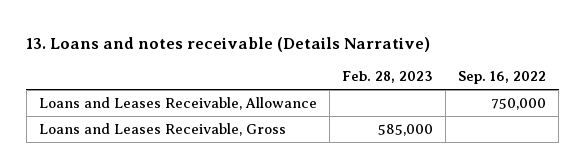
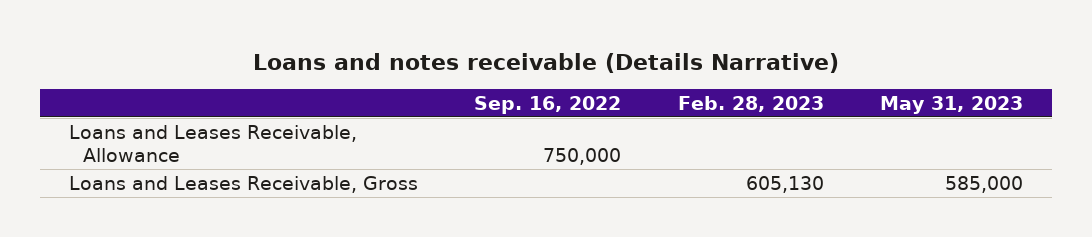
[26,36,431,52] 13. Loans and notes receivable (Details Narrative) -> [252,52,839,73] Loans and notes receivable (Details Narrative)
none -> [880,95,1024,114] May 31, 2023
[377,123,433,136] 585,000 -> [745,175,824,193] 605,130

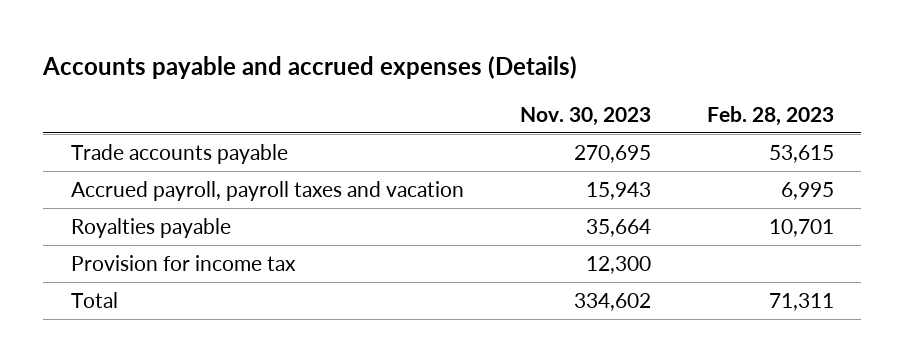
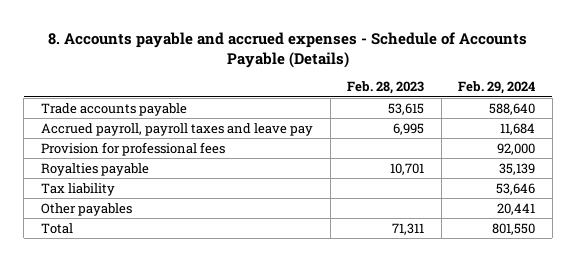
[41,55,577,79] Accounts payable and accrued expenses (Details) -> [48,31,528,68] 8. Accounts payable and accrued expenses - Schedule of Accounts Payable (Details)
[519,106,651,126] Nov. 30, 2023 -> none
none -> [458,81,536,95] Feb. 29, 2024
[70,180,464,201] Accrued payroll, payroll taxes and vacation -> [40,122,313,136] Accrued payroll, payroll taxes and leave pay
none -> [40,141,225,156] Provision for professional fees
[70,254,296,271] Provision for income tax -> none
none -> [40,182,115,196] Tax liability
none -> [40,202,132,216] Other payables

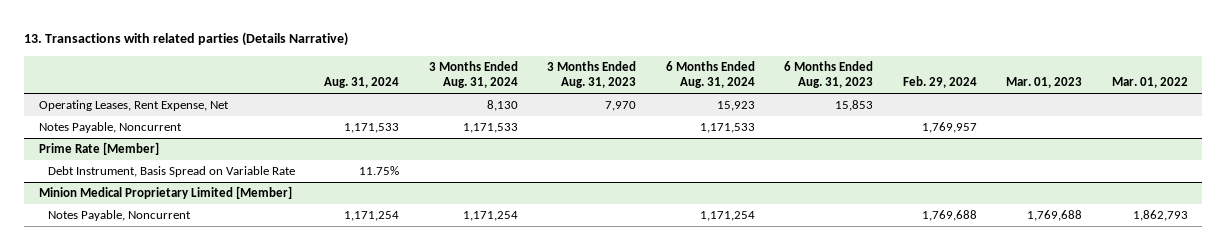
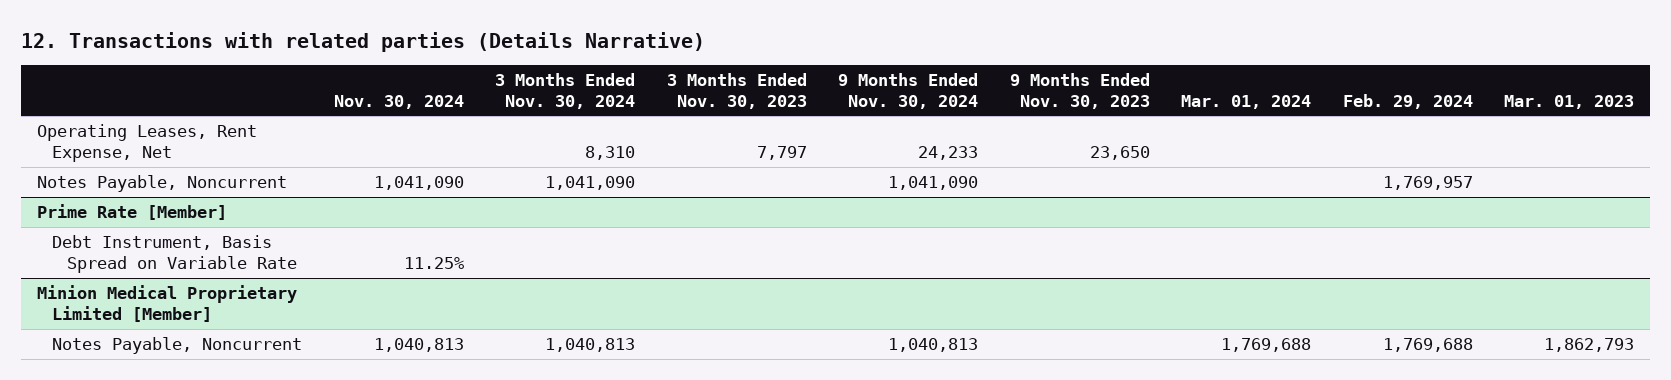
[24,32,349,47] 13. Transactions with related parties (Details Narrative) -> [21,31,706,52] 12. Transactions with related parties (Details Narrative)
[324,76,400,88] Aug. 31, 2024 -> none
[428,61,518,88] 3 Months Ended Aug. 31, 2024 -> none
[547,61,637,88] 3 Months Ended Aug. 31, 2023 -> none
[665,61,755,88] 6 Months Ended Aug. 31, 2024 -> none
[784,61,874,88] 6 Months Ended Aug. 31, 2023 -> none
[1111,76,1188,88] Mar. 01, 2022 -> none
none -> [333,94,464,109] Nov. 30, 2024
none -> [495,72,636,109] 3 Months Ended Nov. 30, 2024
none -> [666,72,807,109] 3 Months Ended Nov. 30, 2023
none -> [838,72,979,109] 9 Months Ended Nov. 30, 2024
none -> [1009,72,1150,109] 9 Months Ended Nov. 30, 2023
none -> [1181,94,1312,109] Mar. 01, 2024
[1027,210,1083,222] 1,769,688 -> [1544,337,1635,352] 1,862,793

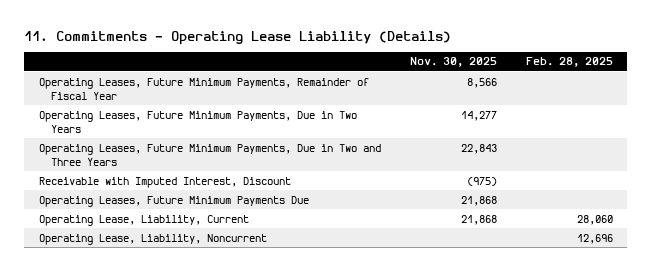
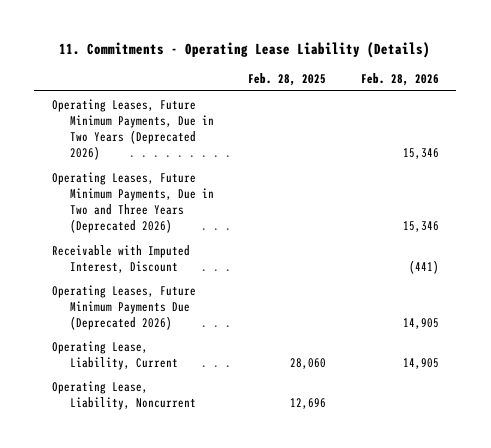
[409,57,497,68] Nov. 30, 2025 -> none
none -> [360,72,439,86] Feb. 28, 2026
[38,77,369,100] Operating Leases, Future Minimum Payments, Remainder of Fiscal Year -> none
[38,110,357,133] Operating Leases, Future Minimum Payments, Due in Two Years -> [51,98,214,160] Operating Leases, Future Minimum Payments, Due in Two Years (Deprecated 2026)
[38,143,381,166] Operating Leases, Future Minimum Payments, Due in Two and Three Years -> [51,171,214,233] Operating Leases, Future Minimum Payments, Due in Two and Three Years (Deprecated 2026)
[38,195,309,207] Operating Leases, Future Minimum Payments Due -> [51,284,196,330] Operating Leases, Future Minimum Payments Due (Deprecated 2026)

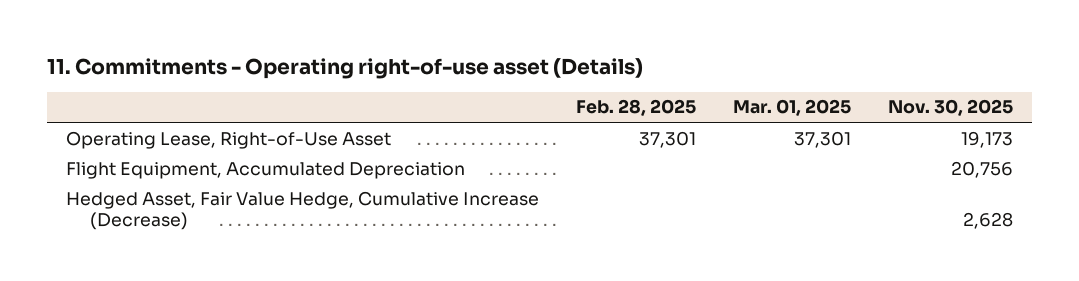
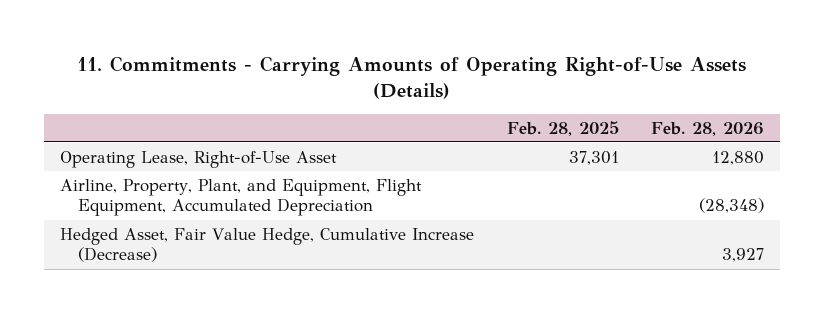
[46,58,643,80] 11. Commitments - Operating right-of-use asset (Details) -> [77,55,747,99] 11. Commitments - Carrying Amounts of Operating Right-of-Use Assets (Details)
[733,99,852,117] Mar. 01, 2025 -> none
[888,99,1014,117] Nov. 30, 2025 -> none
none -> [651,121,765,136] Feb. 28, 2026
[65,161,465,179] Flight Equipment, Accumulated Depreciation -> [60,178,423,217] Airline, Property, Plant, and Equipment, Flight Equipment, Accumulated Depreciation

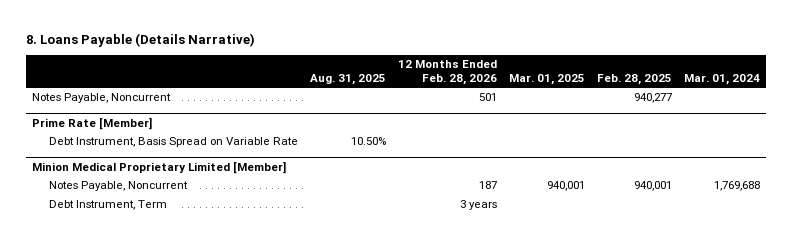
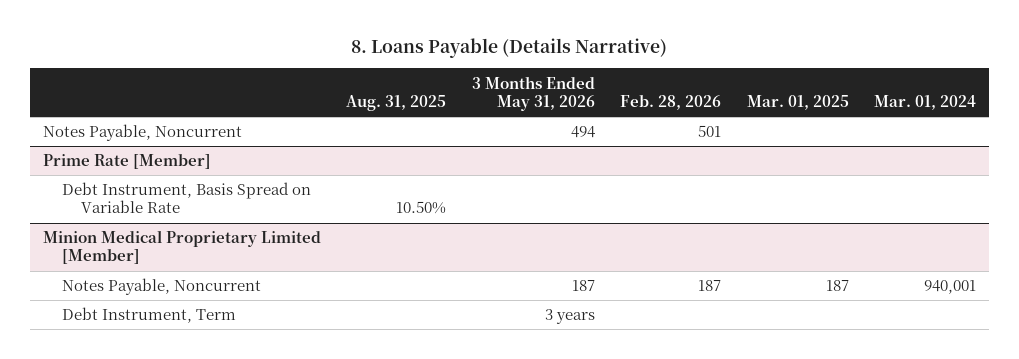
[397,60,497,85] 12 Months Ended Feb. 28, 2026 -> none
[596,73,672,85] Feb. 28, 2025 -> none
none -> [471,75,595,111] 3 Months Ended May 31, 2026
none -> [620,94,722,110] Feb. 28, 2026
[546,181,585,192] 940,001 -> [825,280,849,292] 187
[713,181,760,192] 1,769,688 -> [924,280,977,295] 940,001

